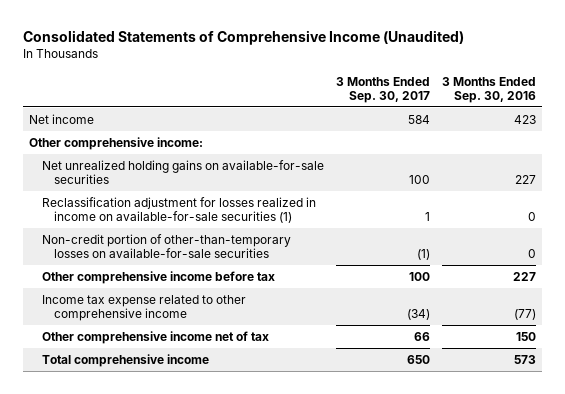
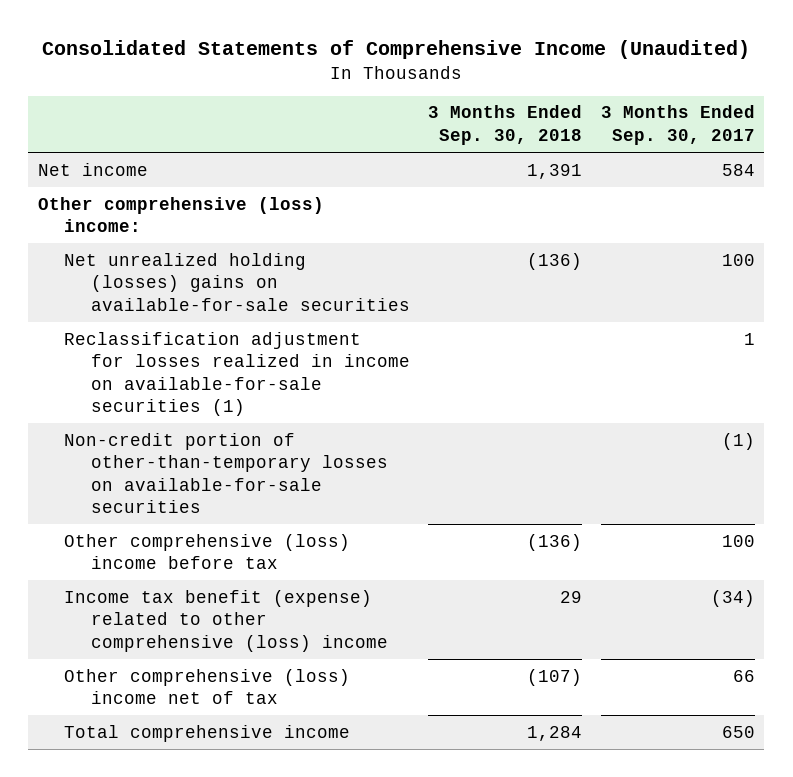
[441,76,536,103] 3 Months Ended Sep. 30, 2016 -> none
none -> [428,105,583,145] 3 Months Ended Sep. 30, 2018
[29,136,204,150] Other comprehensive income: -> [37,196,324,233] Other comprehensive (loss) income:
[41,159,324,184] Net unrealized holding gains on available-for-sale securities -> [64,252,410,311] Net unrealized holding (losses) gains on available-for-sale securities
[41,270,275,284] Other comprehensive income before tax -> [64,533,351,570] Other comprehensive (loss) income before tax
[41,294,246,321] Income tax expense related to other comprehensive income -> [64,589,388,652] Income tax benefit (expense) related to other comprehensive (loss) income
[41,330,269,344] Other comprehensive income net of tax -> [64,668,351,705] Other comprehensive (loss) income net of tax

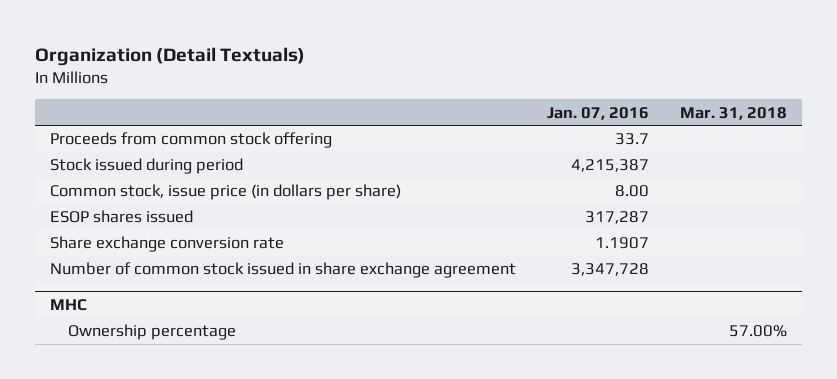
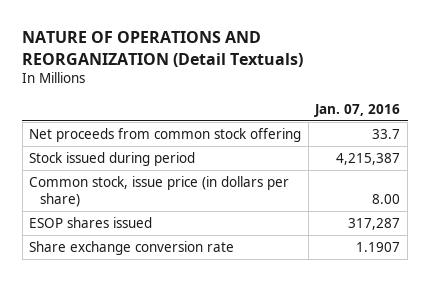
[34,46,305,66] Organization (Detail Textuals) -> [22,31,304,67] NATURE OF OPERATIONS AND REORGANIZATION (Detail Textuals)
[679,106,787,120] Mar. 31, 2018 -> none
[50,132,333,149] Proceeds from common stock offering -> [29,127,302,142] Net proceeds from common stock offering
[50,262,517,279] Number of common stock issued in share exchange agreement -> none
[50,299,88,312] MHC -> none
[67,324,236,341] Ownership percentage -> none

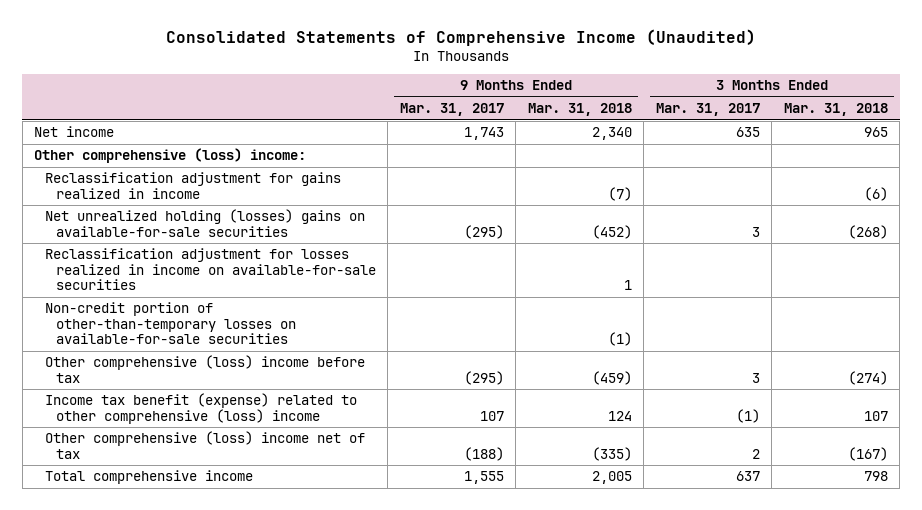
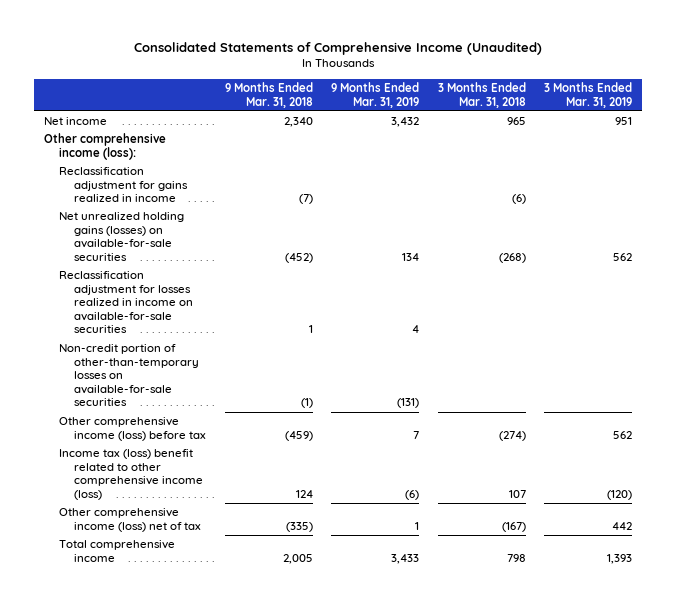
[399,103,504,117] Mar. 31, 2017 -> none
[655,103,760,117] Mar. 31, 2017 -> none
none -> [331,82,420,108] 9 Months Ended Mar. 31, 2019
none -> [544,82,633,108] 3 Months Ended Mar. 31, 2019
[34,148,307,164] Other comprehensive (loss) income: -> [43,133,166,160] Other comprehensive income (loss):
[44,209,365,237] Net unrealized holding (losses) gains on available-for-sale securities -> [58,212,184,261] Net unrealized holding gains (losses) on available-for-sale securities
[44,355,365,383] Other comprehensive (loss) income before tax -> [58,417,207,441] Other comprehensive income (loss) before tax
[44,393,357,424] Income tax benefit (expense) related to other comprehensive (loss) income -> [58,449,204,500] Income tax (loss) benefit related to other comprehensive income (loss)
[44,431,365,459] Other comprehensive (loss) income net of tax -> [58,508,202,532] Other comprehensive income (loss) net of tax

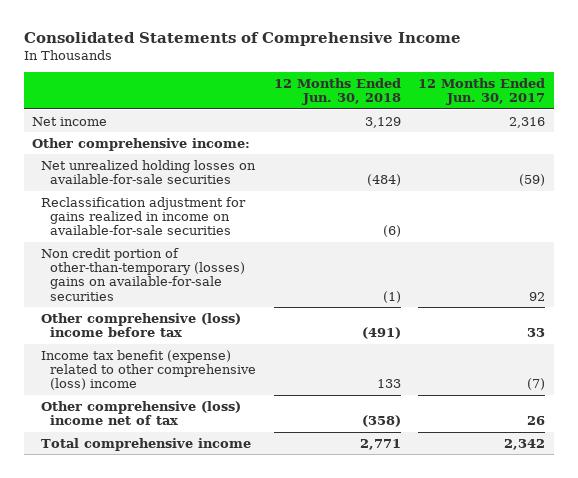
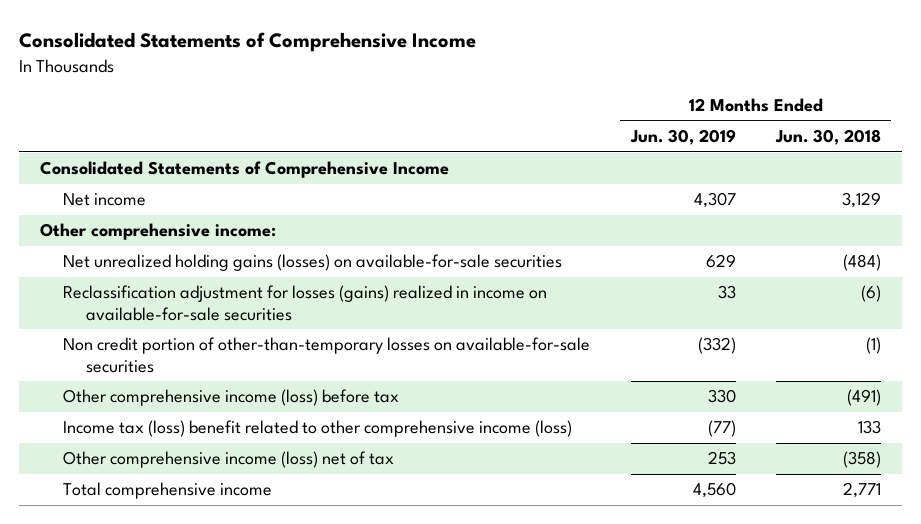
[418,77,546,106] 12 Months Ended Jun. 30, 2017 -> none
none -> [629,128,736,145] Jun. 30, 2019
none -> [39,161,449,179] Consolidated Statements of Comprehensive Income
[41,159,257,184] Net unrealized holding losses on available-for-sale securities -> [63,254,563,272] Net unrealized holding gains (losses) on available-for-sale securities
[41,196,247,236] Reclassification adjustment for gains realized in income on available-for-sale securities -> [63,285,548,321] Reclassification adjustment for losses (gains) realized in income on available-for-sale securities
[41,247,246,301] Non credit portion of other-than-temporary (losses) gains on available-for-sale securities -> [63,337,591,373] Non credit portion of other-than-temporary losses on available-for-sale securities
[41,312,242,337] Other comprehensive (loss) income before tax -> [63,389,400,407] Other comprehensive income (loss) before tax
[41,349,257,391] Income tax benefit (expense) related to other comprehensive (loss) income -> [63,420,573,438] Income tax (loss) benefit related to other comprehensive income (loss)
[41,400,242,425] Other comprehensive (loss) income net of tax -> [63,451,395,469] Other comprehensive income (loss) net of tax

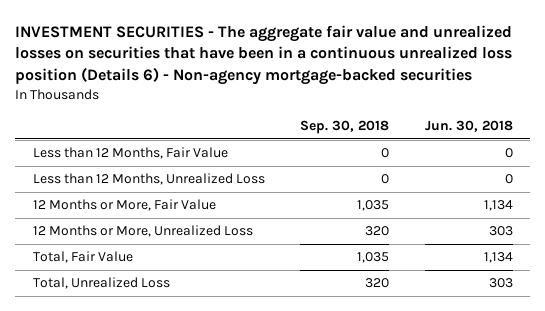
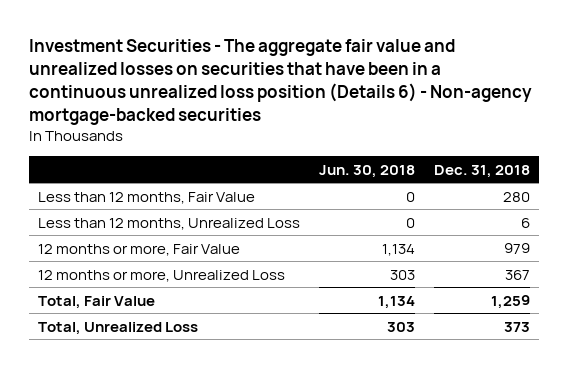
[14,24,512,86] INVESTMENT SECURITIES - The aggregate fair value and unrealized losses on securities that have been in a continuous unrealized loss position (Details 6) - Non-agency mortgage-backed securities -> [29,39,533,126] Investment Securities - The aggregate fair value and unrealized losses on securities that have been in a continuous unrealized loss position (Details 6) - Non-agency mortgage-backed securities
[300,120,390,135] Sep. 30, 2018 -> none
none -> [433,164,530,178] Dec. 31, 2018
[32,147,228,160] Less than 12 Months, Fair Value -> [38,191,256,204] Less than 12 months, Fair Value
[32,173,265,186] Less than 12 Months, Unrealized Loss -> [38,217,301,230] Less than 12 months, Unrealized Loss
[32,199,216,212] 12 Months or More, Fair Value -> [38,243,241,256] 12 months or more, Fair Value
[32,225,253,238] 12 Months or More, Unrealized Loss -> [38,269,286,282] 12 months or more, Unrealized Loss

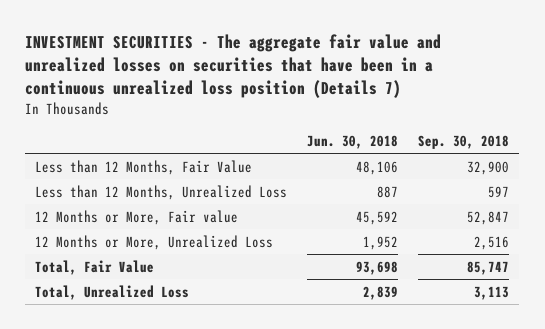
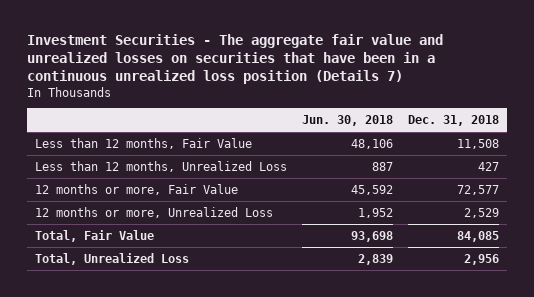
[25,34,442,98] INVESTMENT SECURITIES - The aggregate fair value and unrealized losses on securities that have been in a continuous unrealized loss position (Details 7) -> [27,34,444,85] Investment Securities - The aggregate fair value and unrealized losses on securities that have been in a continuous unrealized loss position (Details 7)
[418,134,510,149] Sep. 30, 2018 -> none
none -> [408,115,500,127] Dec. 31, 2018
[35,159,253,175] Less than 12 Months, Fair Value -> [35,137,253,149] Less than 12 months, Fair Value
[35,184,288,200] Less than 12 Months, Unrealized Loss -> [35,160,288,172] Less than 12 months, Unrealized Loss
[35,209,239,225] 12 Months or More, Fair value -> [35,183,239,195] 12 months or more, Fair Value
[35,234,274,250] 12 Months or More, Unrealized Loss -> [35,206,274,218] 12 months or more, Unrealized Loss

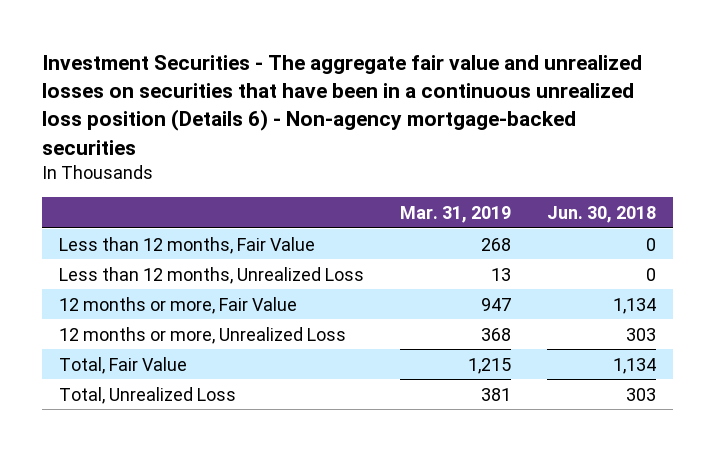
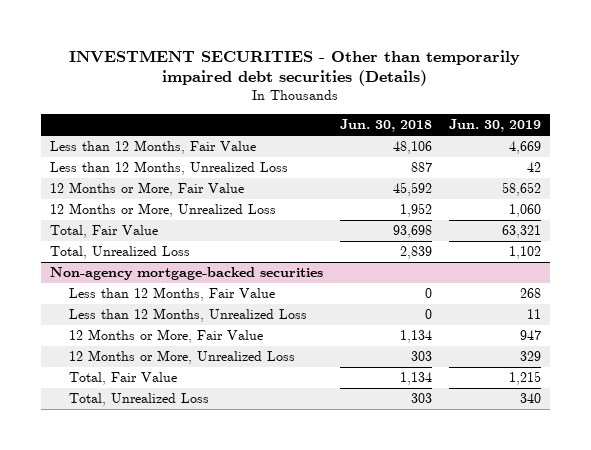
[41,54,642,155] Investment Securities - The aggregate fair value and unrealized losses on securities that have been in a continuous unrealized loss position (Details 6) - Non-agency mortgage-backed securities -> [69,49,521,87] INVESTMENT SECURITIES - Other than temporarily impaired debt securities (Details)
[399,205,511,223] Mar. 31, 2019 -> none
none -> [449,118,542,132] Jun. 30, 2019
[59,236,316,254] Less than 12 months, Fair Value -> [49,140,256,155] Less than 12 Months, Fair Value
[645,237,656,251] 0 -> [392,141,432,155] 48,106
[59,266,365,284] Less than 12 months, Unrealized Loss -> [49,161,288,176] Less than 12 Months, Unrealized Loss
[645,267,656,281] 0 -> [410,162,432,173] 887
[59,296,298,314] 12 months or more, Fair Value -> [49,182,244,197] 12 Months or More, Fair Value
[612,297,656,314] 1,134 -> [392,182,432,197] 45,592
[59,326,347,344] 12 months or more, Unrealized Loss -> [49,203,276,218] 12 Months or More, Unrealized Loss
[625,327,656,341] 303 -> [399,203,432,218] 1,952
none -> [49,225,158,239] Total, Fair Value
none -> [49,246,190,260] Total, Unrealized Loss
none -> [49,267,323,281] Non-agency mortgage-backed securities
none -> [69,287,276,302] Less than 12 Months, Fair Value
none -> [69,308,308,323] Less than 12 Months, Unrealized Loss
none -> [69,329,264,344] 12 Months or More, Fair Value
none -> [69,350,296,365] 12 Months or More, Unrealized Loss

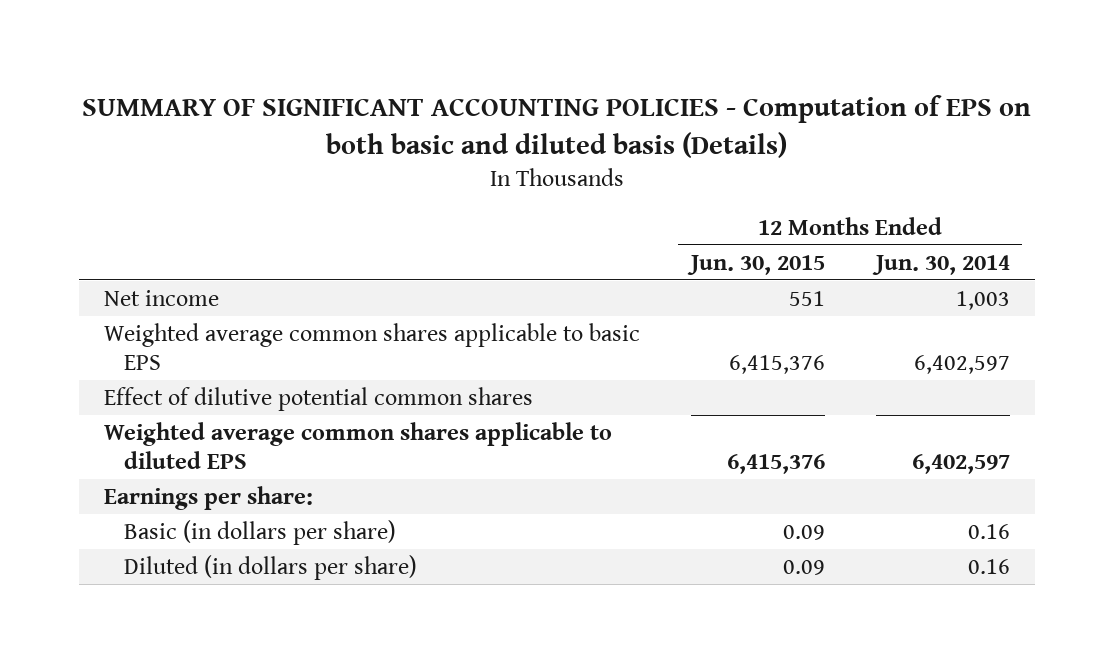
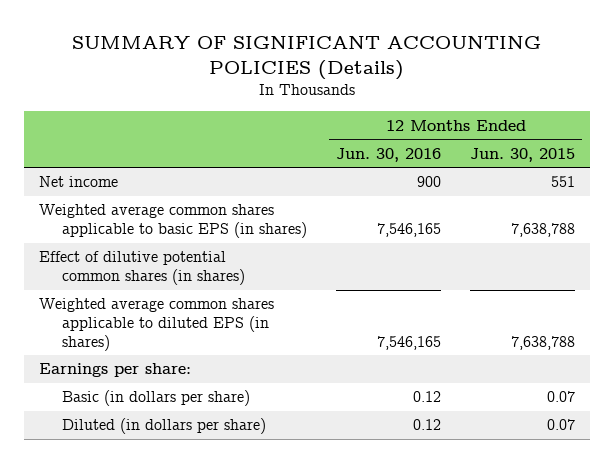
[81,95,1031,158] SUMMARY OF SIGNIFICANT ACCOUNTING POLICIES - Computation of EPS on both basic and diluted basis (Details) -> [72,36,542,80] SUMMARY OF SIGNIFICANT ACCOUNTING POLICIES (Details)
[871,254,1010,275] Jun. 30, 2014 -> none
none -> [335,147,441,162] Jun. 30, 2016
[104,322,641,370] Weighted average common shares applicable to basic EPS -> [39,204,307,239] Weighted average common shares applicable to basic EPS (in shares)
[728,354,825,374] 6,415,376 -> [511,223,576,238] 7,638,788
[104,386,534,411] Effect of dilutive potential common shares -> [39,251,245,286] Effect of dilutive potential common shares (in shares)
[104,421,613,469] Weighted average common shares applicable to diluted EPS -> [39,298,275,351] Weighted average common shares applicable to diluted EPS (in shares)
[726,453,825,474] 6,415,376 -> [511,335,576,350] 7,638,788
[782,524,825,540] 0.09 -> [547,391,576,403] 0.07
[782,559,825,575] 0.09 -> [547,419,576,431] 0.07

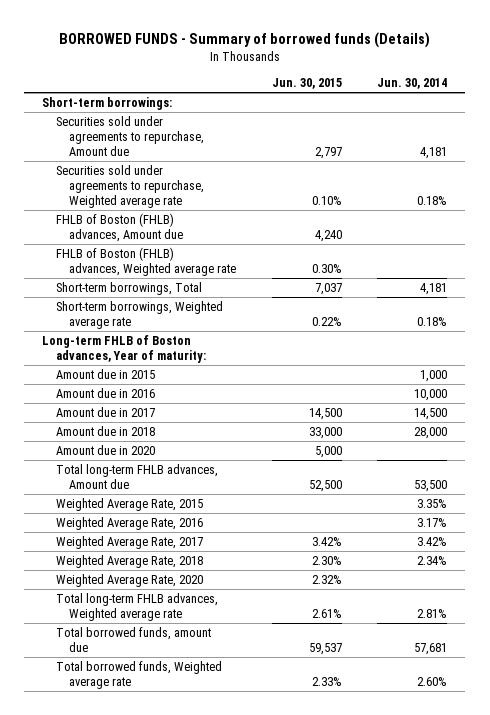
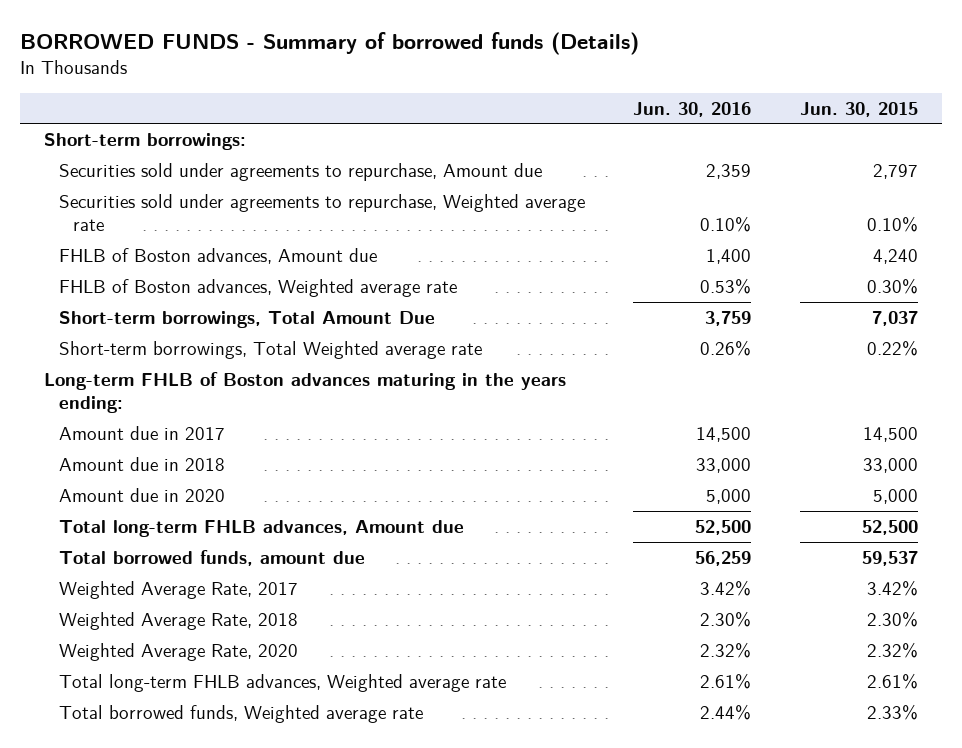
[377,78,448,90] Jun. 30, 2014 -> none
none -> [633,101,752,117] Jun. 30, 2016
[55,368,155,379] Amount due in 2015 -> none
[55,387,155,398] Amount due in 2016 -> none
[55,212,184,243] FHLB of Boston (FHLB) advances, Amount due -> [58,247,377,264] FHLB of Boston advances, Amount due
[55,246,237,277] FHLB of Boston (FHLB) advances, Weighted average rate -> [58,278,457,297] FHLB of Boston advances, Weighted average rate
[55,281,202,295] Short-term borrowings, Total -> [58,310,435,328] Short-term borrowings, Total Amount Due
[55,300,223,330] Short-term borrowings, Weighted average rate -> [58,340,482,359] Short-term borrowings, Total Weighted average rate
[42,334,206,364] Long-term FHLB of Boston advances, Year of maturity: -> [44,371,567,414] Long-term FHLB of Boston advances maturing in the years ending:
[55,497,203,511] Weighted Average Rate, 2015 -> none
[55,516,203,530] Weighted Average Rate, 2016 -> none
[55,626,211,653] Total borrowed funds, amount due -> [58,549,365,566] Total borrowed funds, amount due

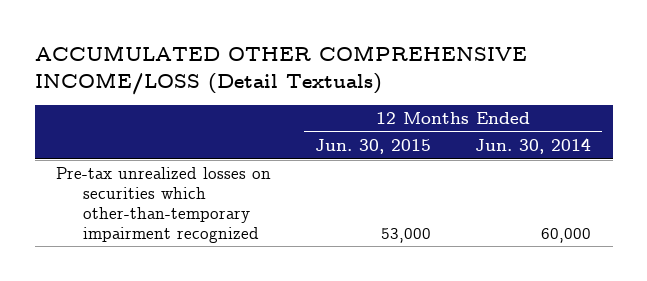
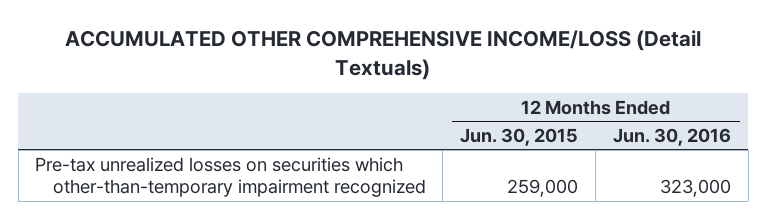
[474,138,591,155] Jun. 30, 2014 -> none
none -> [612,127,731,146] Jun. 30, 2016
[381,227,432,243] 53,000 -> [507,179,579,198] 259,000

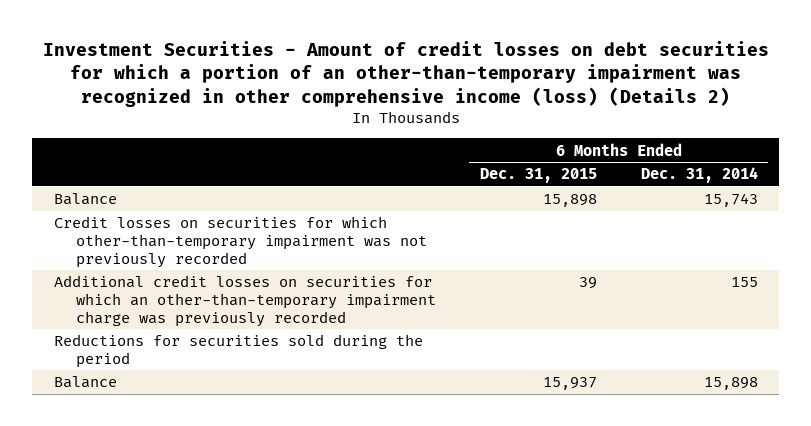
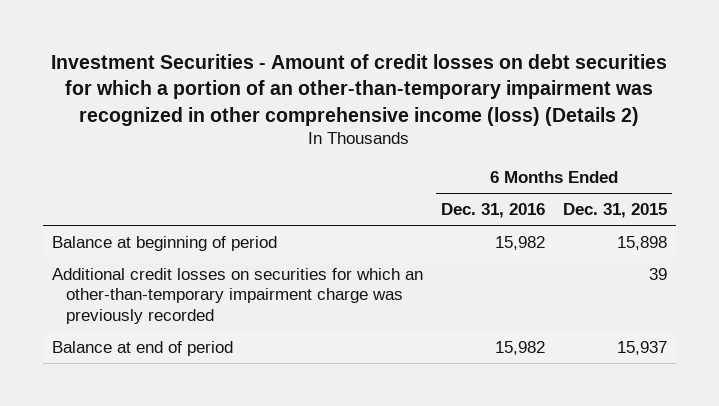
[640,167,758,184] Dec. 31, 2014 -> none
none -> [440,203,545,219] Dec. 31, 2016
[53,216,428,268] Credit losses on securities for which other-than-temporary impairment was not previously recorded -> none
[53,193,117,206] Balance -> [51,235,277,251] Balance at beginning of period
[53,334,423,368] Reductions for securities sold during the period -> none
[53,376,117,389] Balance -> [51,340,233,356] Balance at end of period

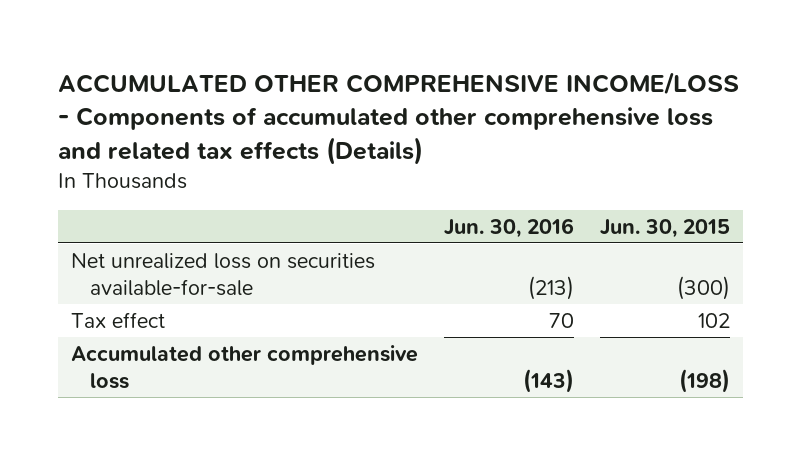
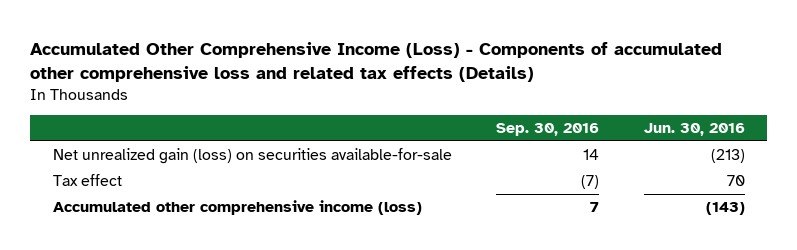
[58,71,740,165] ACCUMULATED OTHER COMPREHENSIVE INCOME/LOSS - Components of accumulated other comprehensive loss and related tax effects (Details) -> [30,41,723,82] Accumulated Other Comprehensive Income (Loss) - Components of accumulated other comprehensive loss and related tax effects (Details)
[599,218,730,238] Jun. 30, 2015 -> none
none -> [496,123,600,137] Sep. 30, 2016
[71,252,376,296] Net unrealized loss on securities available-for-sale -> [52,148,452,165] Net unrealized gain (loss) on securities available-for-sale
[71,344,419,389] Accumulated other comprehensive loss -> [52,200,422,216] Accumulated other comprehensive income (loss)

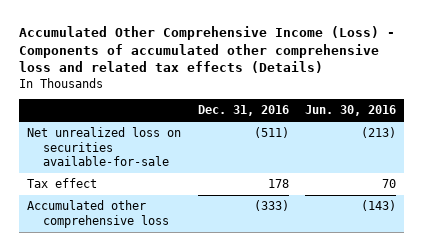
[496,123,600,137] Sep. 30, 2016 -> none
none -> [197,105,289,117] Dec. 31, 2016
[52,148,452,165] Net unrealized gain (loss) on securities available-for-sale -> [27,127,182,166] Net unrealized loss on securities available-for-sale
[52,200,422,216] Accumulated other comprehensive income (loss) -> [27,200,169,228] Accumulated other comprehensive loss

